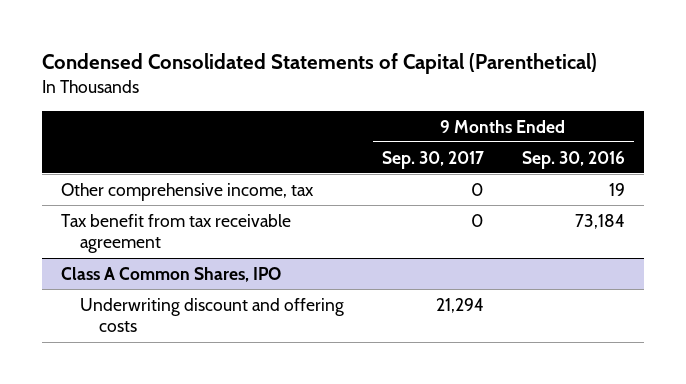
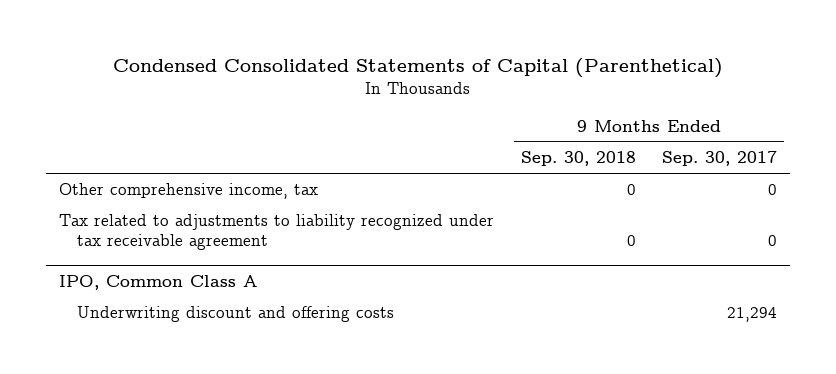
[521,150,625,169] Sep. 30, 2016 -> none
none -> [520,151,636,167] Sep. 30, 2018
[60,213,291,254] Tax benefit from tax receivable agreement -> none
none -> [59,214,495,250] Tax related to adjustments to liability recognized under tax receivable agreement
[60,266,281,282] Class A Common Shares, IPO -> [59,275,258,291] IPO, Common Class A

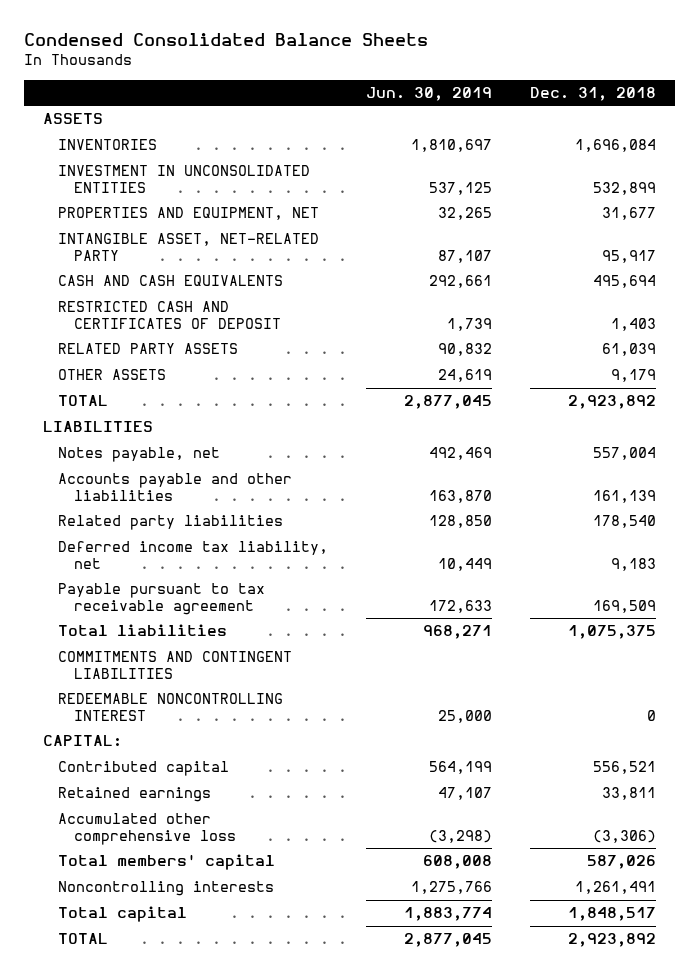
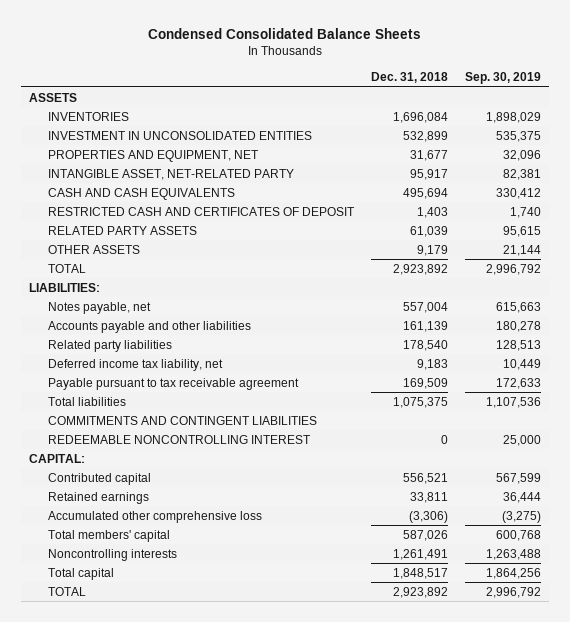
[366,86,493,101] Jun. 30, 2019 -> none
none -> [464,72,541,85] Sep. 30, 2019
[42,421,153,433] LIABILITIES -> [29,282,101,292] LIABILITIES:

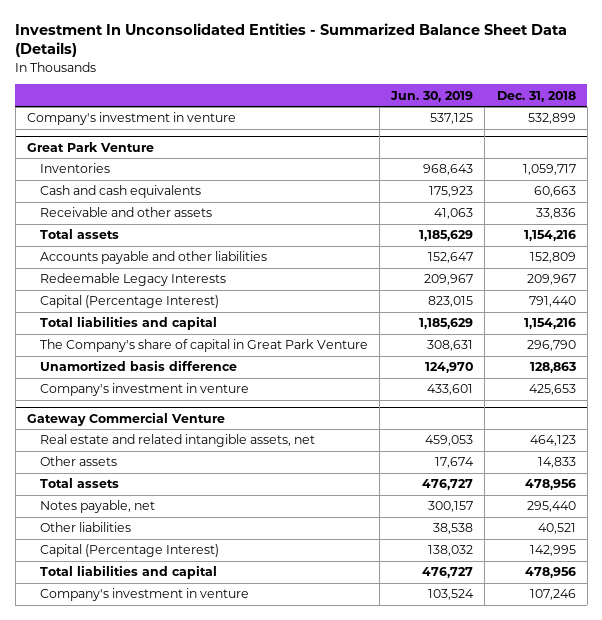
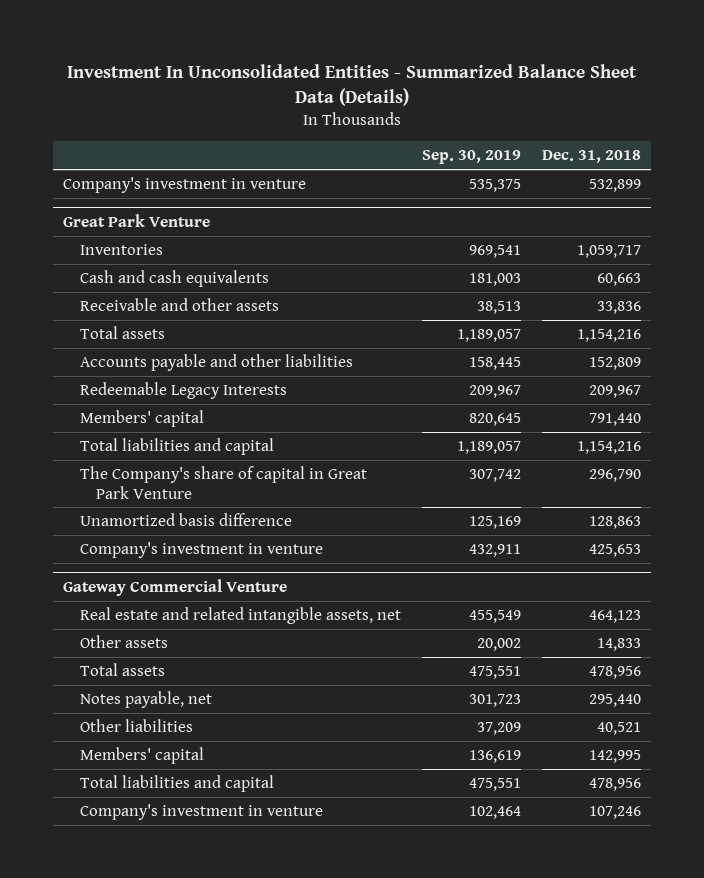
[390,90,474,102] Jun. 30, 2019 -> none
none -> [421,150,521,165] Sep. 30, 2019
[39,295,219,309] Capital (Percentage Interest) -> [79,409,204,427] Members' capital
[39,544,219,558] Capital (Percentage Interest) -> [79,746,204,764] Members' capital

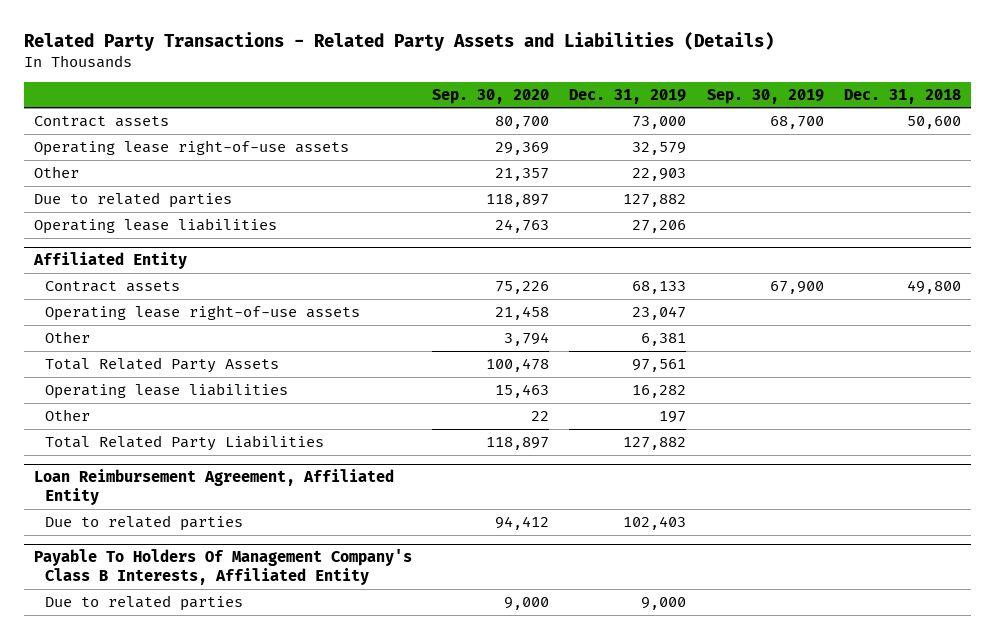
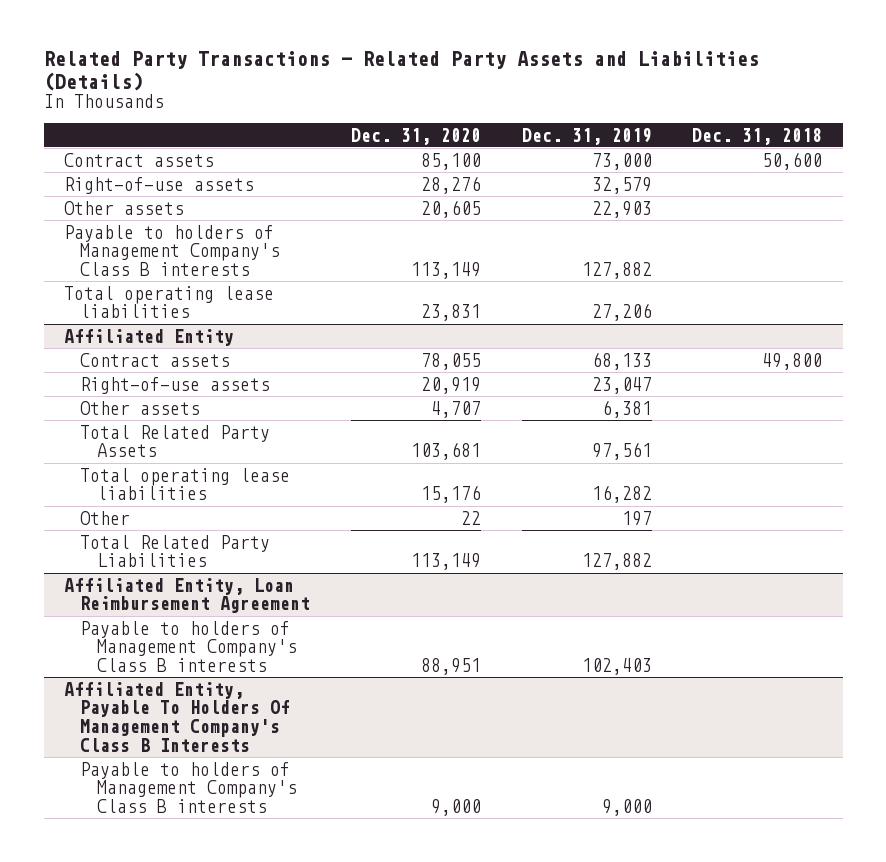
[432,88,550,104] Sep. 30, 2020 -> none
[706,88,824,104] Sep. 30, 2019 -> none
none -> [350,127,481,145] Dec. 31, 2020
[33,140,349,157] Operating lease right-of-use assets -> [63,176,254,194] Right-of-use assets
[33,166,79,179] Other -> [63,200,184,215] Other assets
[33,192,232,209] Due to related parties -> [63,224,281,277] Payable to holders of Management Company's Class B interests
[33,218,277,235] Operating lease liabilities -> [63,285,274,319] Total operating lease liabilities
[45,305,361,322] Operating lease right-of-use assets -> [80,376,271,394] Right-of-use assets
[45,331,91,344] Other -> [80,400,201,415] Other assets
[45,383,289,400] Operating lease liabilities -> [80,467,291,501] Total operating lease liabilities
[33,469,394,506] Loan Reimbursement Agreement, Affiliated Entity -> [63,577,311,614] Affiliated Entity, Loan Reimbursement Agreement
[45,515,244,532] Due to related parties -> [80,620,297,673] Payable to holders of Management Company's Class B interests
[33,549,412,586] Payable To Holders Of Management Company's Class B Interests, Affiliated Entity -> [63,681,291,752] Affiliated Entity, Payable To Holders Of Management Company's Class B Interests
[45,595,244,612] Due to related parties -> [80,761,297,814] Payable to holders of Management Company's Class B interests

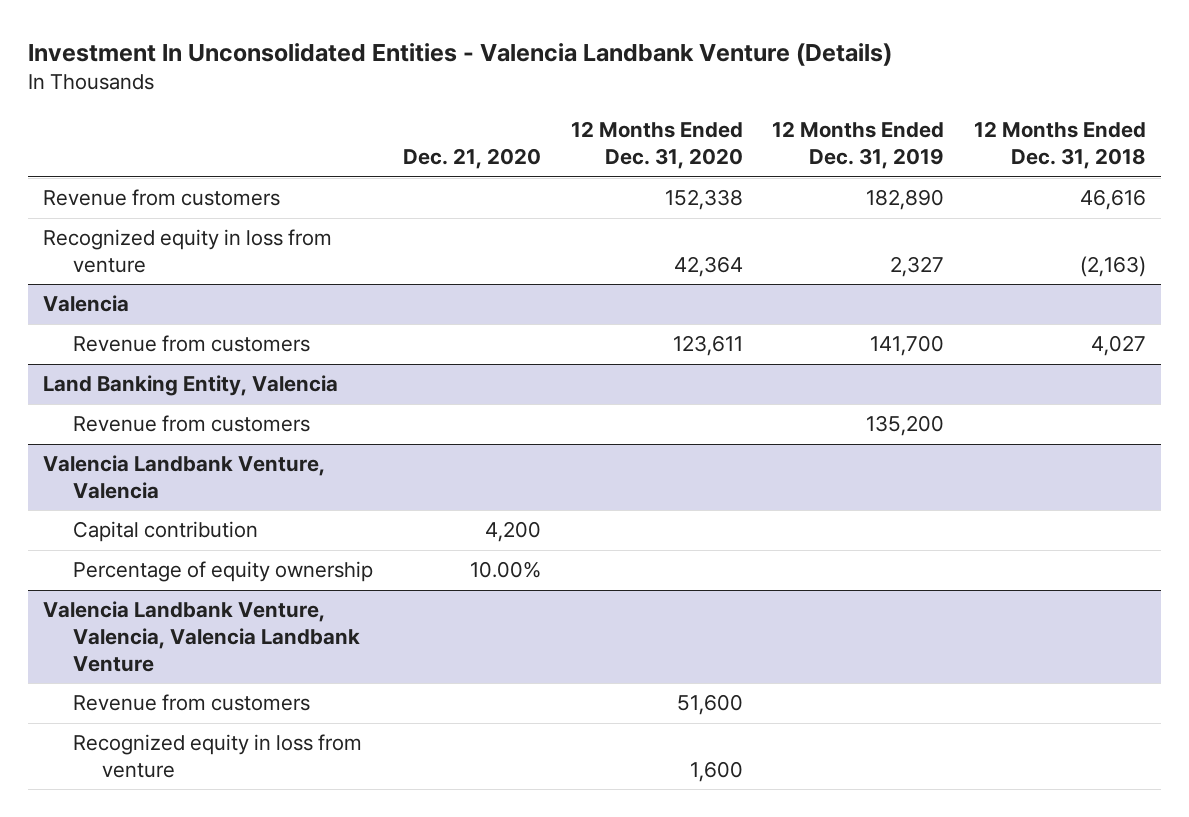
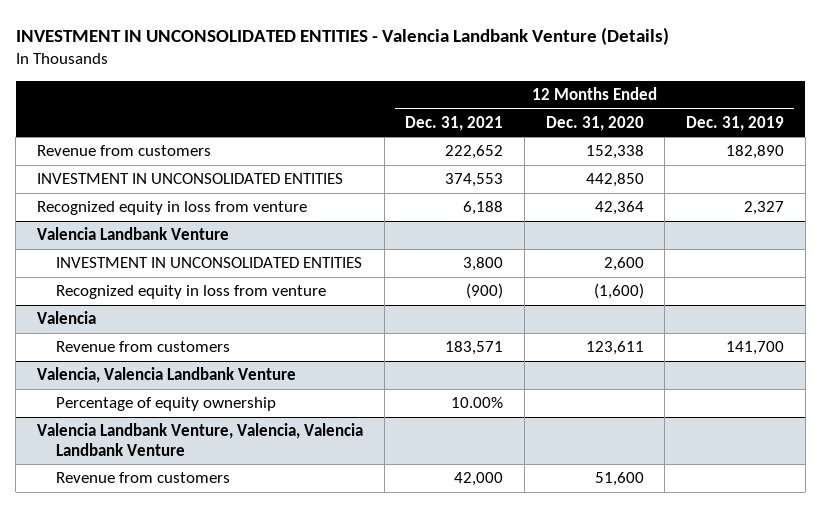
[28,42,893,66] Investment In Unconsolidated Entities - Valencia Landbank Venture (Details) -> [15,26,669,45] INVESTMENT IN UNCONSOLIDATED ENTITIES - Valencia Landbank Venture (Details)
[402,148,541,170] Dec. 21, 2020 -> none
[974,121,1147,170] 12 Months Ended Dec. 31, 2018 -> none
none -> [405,115,504,131] Dec. 31, 2021
none -> [37,173,344,185] INVESTMENT IN UNCONSOLIDATED ENTITIES
none -> [37,227,230,241] Valencia Landbank Venture
none -> [56,257,363,269] INVESTMENT IN UNCONSOLIDATED ENTITIES
none -> [56,285,327,300] Recognized equity in loss from venture
[43,375,339,397] Land Banking Entity, Valencia -> none
[72,415,310,433] Revenue from customers -> none
[72,521,258,543] Capital contribution -> none
[43,455,326,500] Valencia Landbank Venture, Valencia -> [37,367,297,384] Valencia, Valencia Landbank Venture
[72,734,362,779] Recognized equity in loss from venture -> none

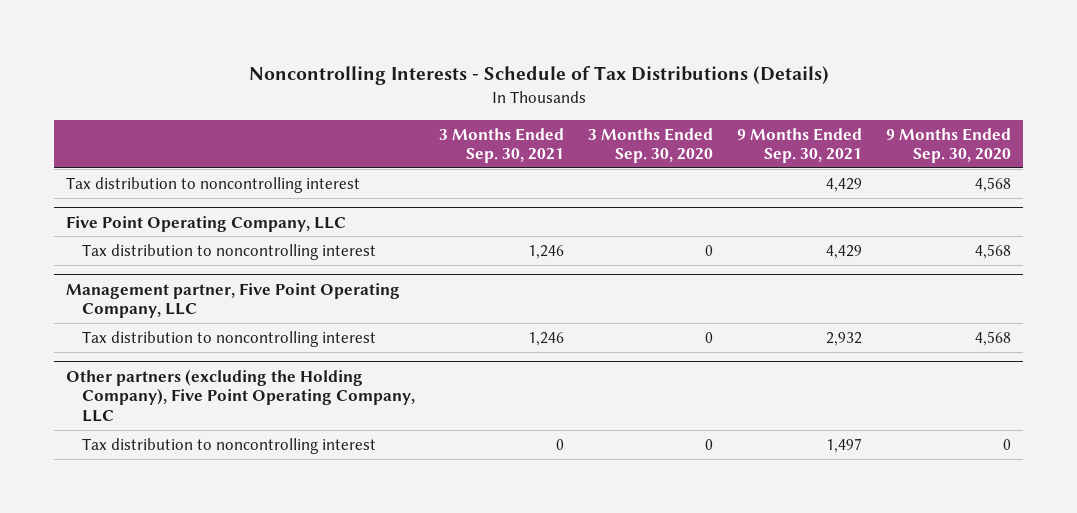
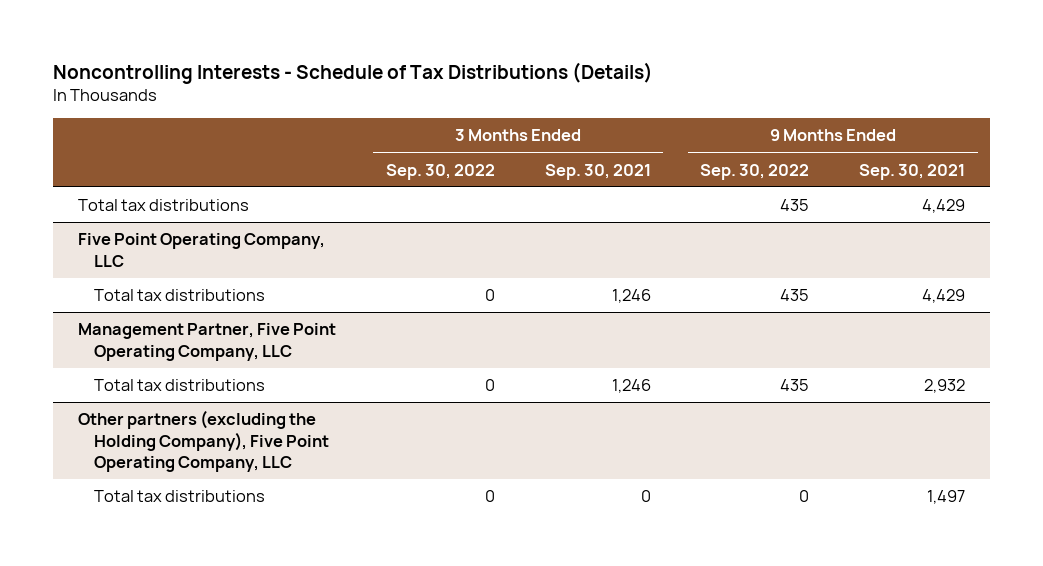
[588,127,714,164] 3 Months Ended Sep. 30, 2020 -> none
[886,127,1012,164] 9 Months Ended Sep. 30, 2020 -> none
none -> [385,163,495,180] Sep. 30, 2022
none -> [700,163,810,180] Sep. 30, 2022
[65,176,360,193] Tax distribution to noncontrolling interest -> [77,199,249,212] Total tax distributions
[82,243,377,260] Tax distribution to noncontrolling interest -> [93,289,265,302] Total tax distributions
[65,282,400,319] Management partner, Five Point Operating Company, LLC -> [77,323,336,361] Management Partner, Five Point Operating Company, LLC
[82,330,377,347] Tax distribution to noncontrolling interest -> [93,379,265,392] Total tax distributions
[82,437,377,454] Tax distribution to noncontrolling interest -> [93,490,265,503] Total tax distributions

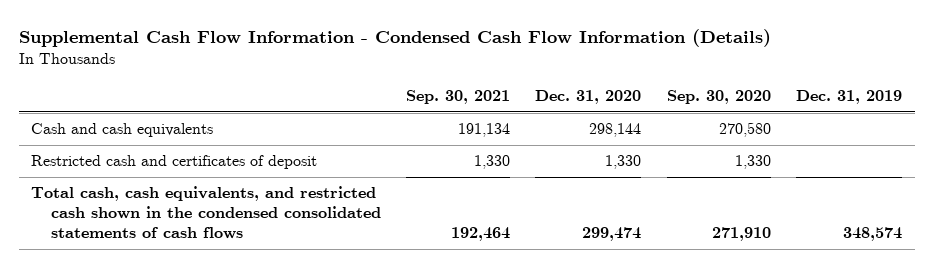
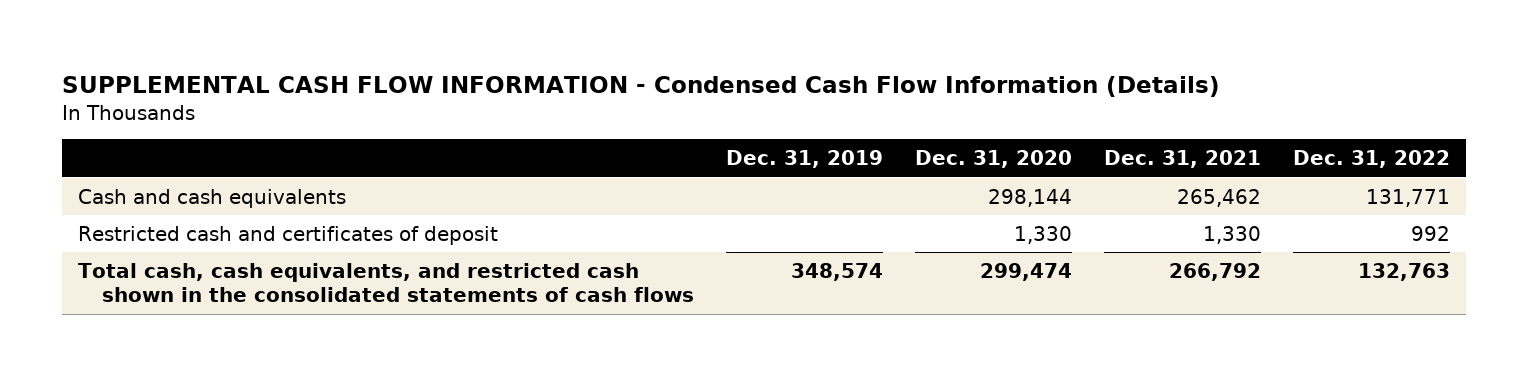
[18,29,771,48] Supplemental Cash Flow Information - Condensed Cash Flow Information (Details) -> [62,75,1221,97] SUPPLEMENTAL CASH FLOW INFORMATION - Condensed Cash Flow Information (Details)
[406,90,511,105] Sep. 30, 2021 -> none
[666,90,771,105] Sep. 30, 2020 -> none
none -> [1104,150,1262,169] Dec. 31, 2021
none -> [1292,150,1450,169] Dec. 31, 2022
[31,186,381,239] Total cash, cash equivalents, and restricted cash shown in the condensed consolidated statements of cash flows -> [78,262,695,303] Total cash, cash equivalents, and restricted cash shown in the consolidated statements of cash flows

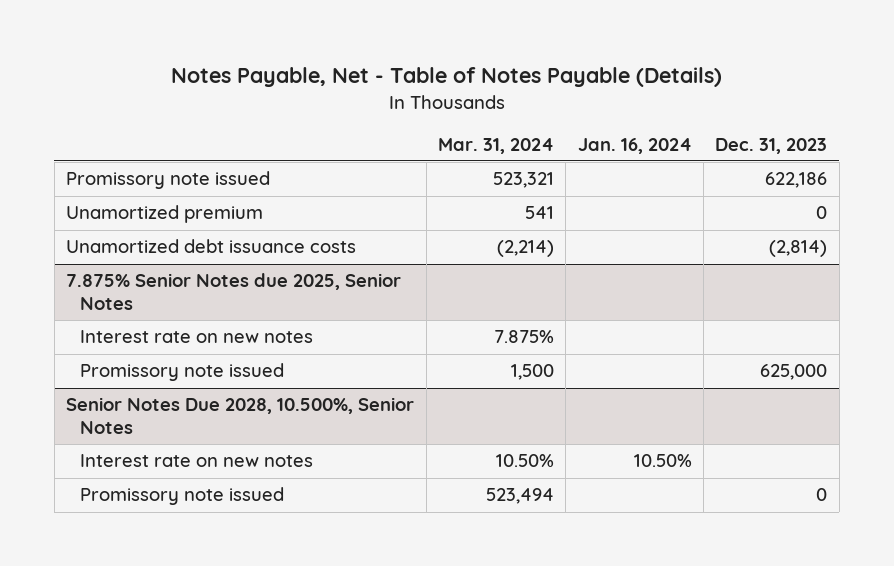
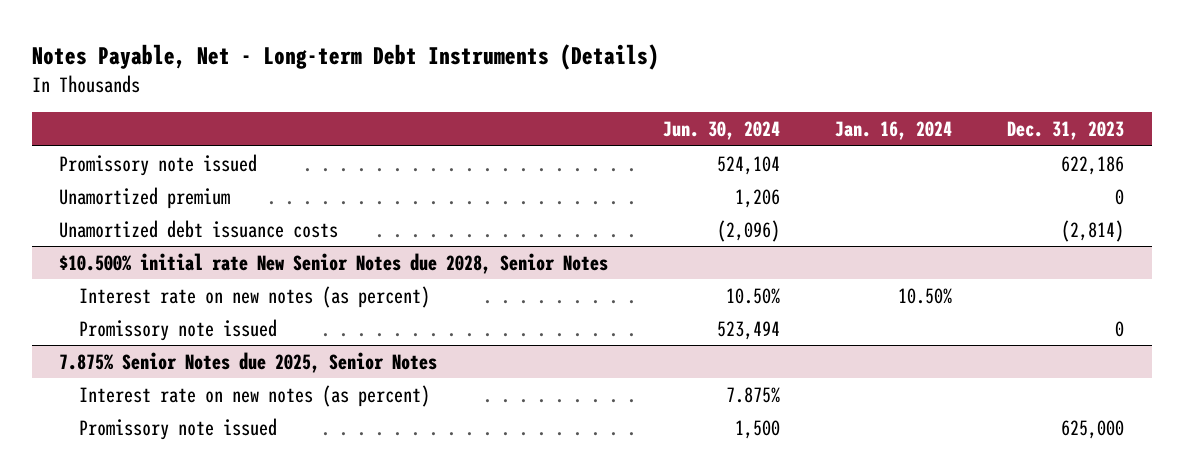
[170,67,722,88] Notes Payable, Net - Table of Notes Payable (Details) -> [31,43,659,70] Notes Payable, Net - Long-term Debt Instruments (Details)
[437,137,554,154] Mar. 31, 2024 -> none
none -> [663,121,781,141] Jun. 30, 2024
none -> [59,252,609,274] $10.500% initial rate New Senior Notes due 2028, Senior Notes
none -> [78,285,430,308] Interest rate on new notes (as percent)
none -> [78,318,277,341] Promissory note issued
[79,330,313,344] Interest rate on new notes -> [78,384,430,407] Interest rate on new notes (as percent)
[66,397,415,435] Senior Notes Due 2028, 10.500%, Senior Notes -> none
[79,454,313,468] Interest rate on new notes -> none
[79,487,284,506] Promissory note issued -> none

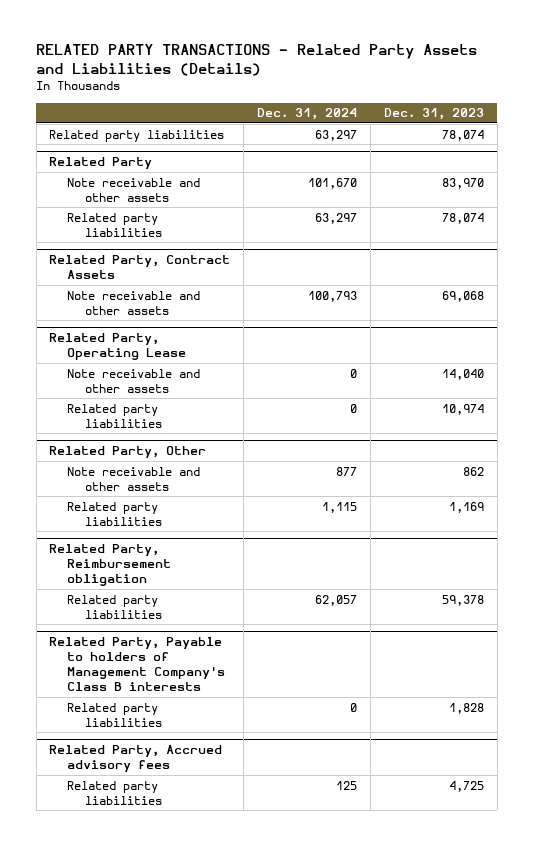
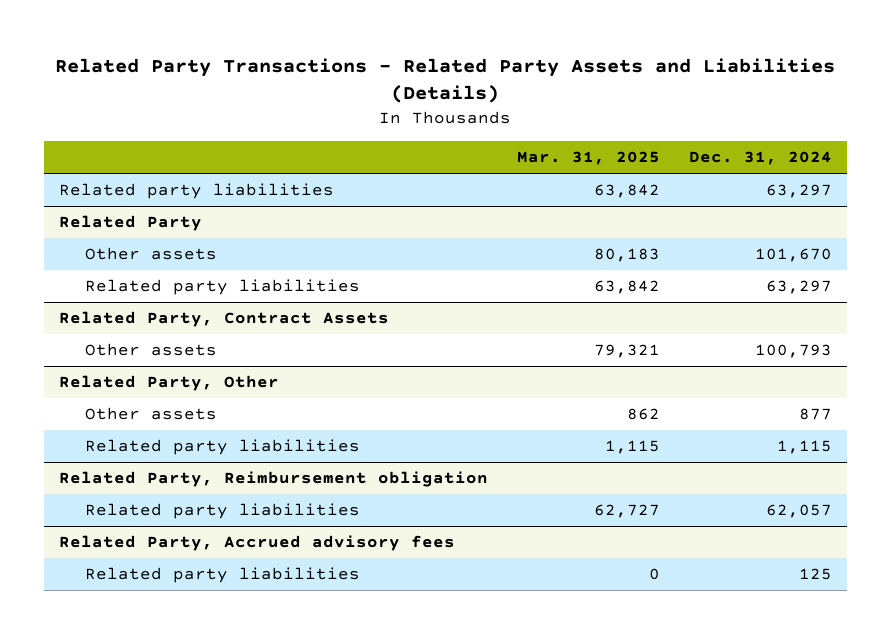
[36,44,478,76] RELATED PARTY TRANSACTIONS - Related Party Assets and Liabilities (Details) -> [55,57,836,104] Related Party Transactions - Related Party Assets and Liabilities (Details)
[384,108,485,121] Dec. 31, 2023 -> none
none -> [516,151,660,166] Mar. 31, 2025
[67,177,201,202] Note receivable and other assets -> [85,247,218,261] Other assets
[49,333,187,361] Related Party, Operating Lease -> none
[67,368,201,393] Note receivable and other assets -> none
[67,403,162,428] Related party liabilities -> none
[67,290,201,315] Note receivable and other assets -> [85,343,218,357] Other assets
[67,466,201,491] Note receivable and other assets -> [85,407,218,421] Other assets
[49,637,226,692] Related Party, Payable to holders of Management Company's Class B interests -> none
[67,702,162,727] Related party liabilities -> none

